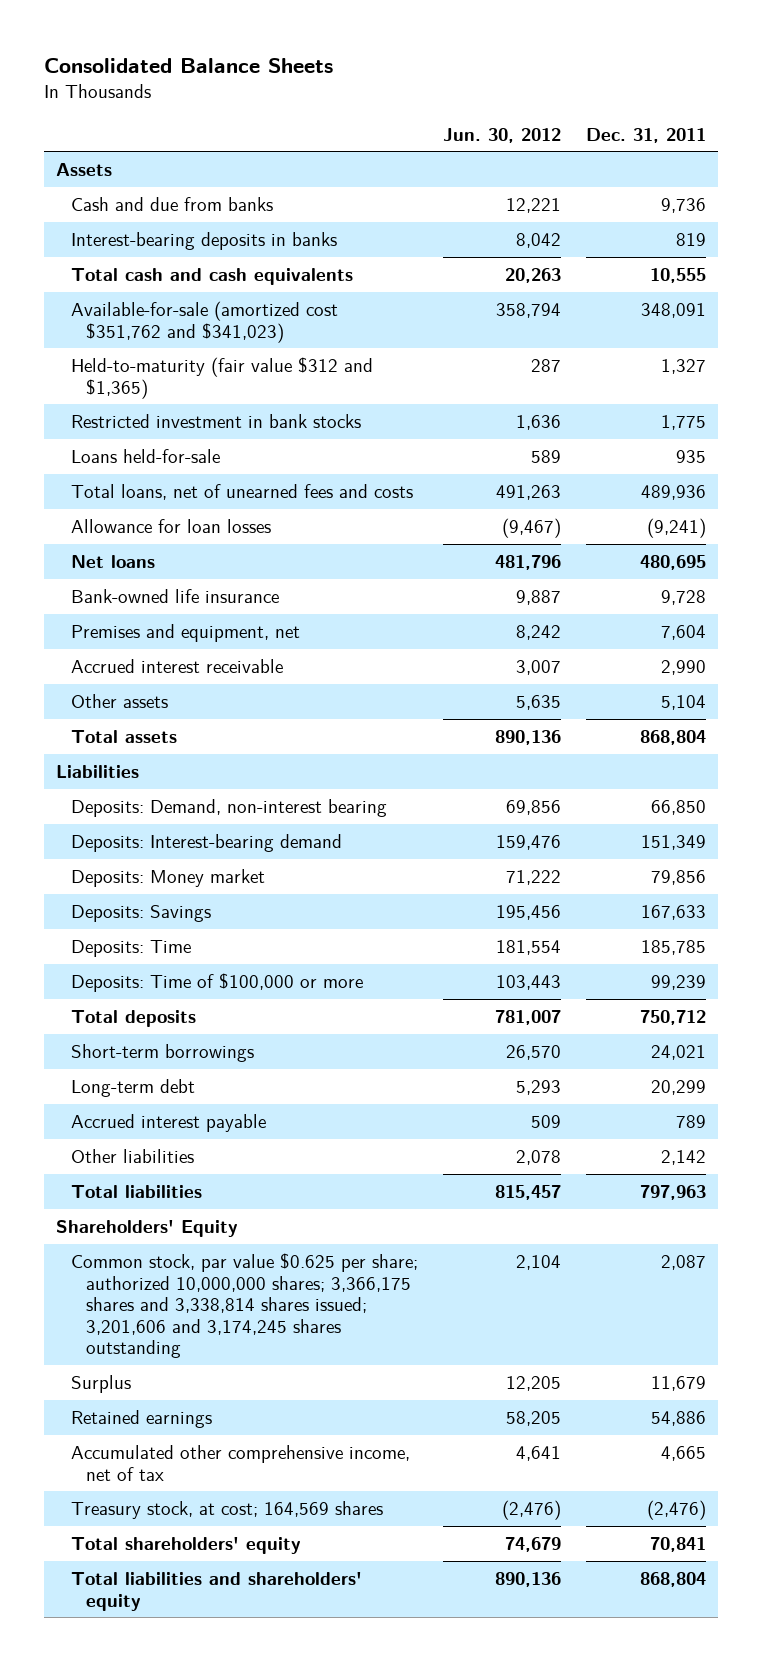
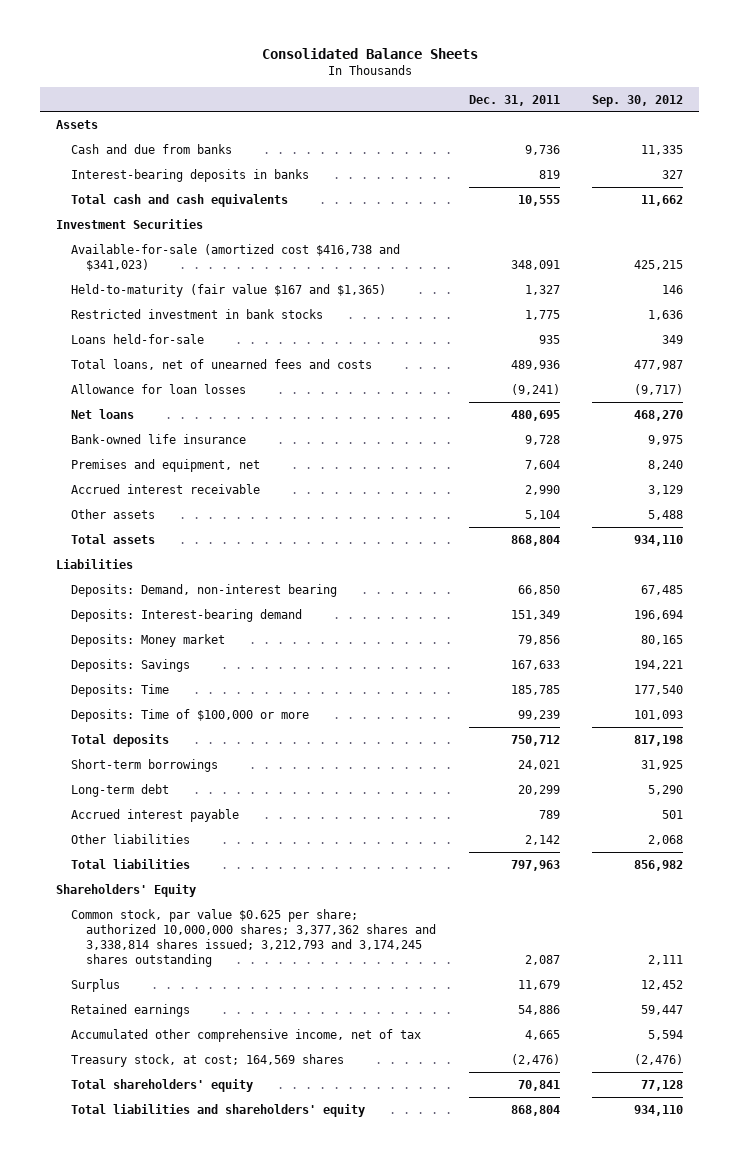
[442,127,561,143] Jun. 30, 2012 -> none
none -> [592,94,684,107] Sep. 30, 2012
none -> [56,218,204,229] Investment Securities
[70,300,338,343] Available-for-sale (amortized cost $351,762 and $341,023) -> [71,243,401,271] Available-for-sale (amortized cost $416,738 and $341,023)
[70,356,373,399] Held-to-maturity (fair value $312 and $1,365) -> [71,283,387,297] Held-to-maturity (fair value $167 and $1,365)
[70,1252,418,1359] Common stock, par value $0.625 per share; authorized 10,000,000 shares; 3,366,175 shares and 3,338,814 shares issued; 3,201,606 and 3,174,245 shares outstanding -> [71,908,437,968] Common stock, par value $0.625 per share; authorized 10,000,000 shares; 3,377,362 shares and 3,338,814 shares issued; 3,212,793 and 3,174,245 shares outstanding

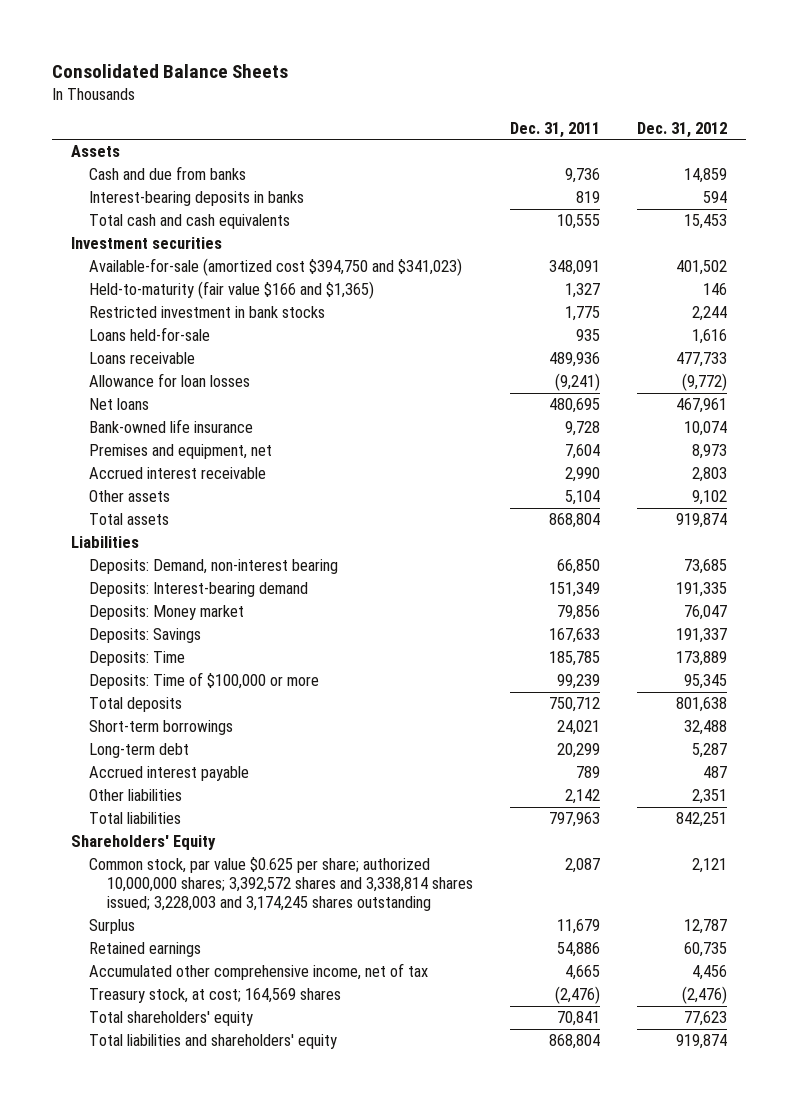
[592,94,684,107] Sep. 30, 2012 -> none
none -> [637,121,728,138] Dec. 31, 2012
[56,218,204,229] Investment Securities -> [70,237,222,250] Investment securities
[71,243,401,271] Available-for-sale (amortized cost $416,738 and $341,023) -> [89,258,463,277] Available-for-sale (amortized cost $394,750 and $341,023)
[71,283,387,297] Held-to-maturity (fair value $167 and $1,365) -> [89,281,375,300] Held-to-maturity (fair value $166 and $1,365)
[71,358,373,370] Total loans, net of unearned fees and costs -> [89,352,196,365] Loans receivable
[71,908,437,968] Common stock, par value $0.625 per share; authorized 10,000,000 shares; 3,377,362 shares and 3,338,814 shares issued; 3,212,793 and 3,174,245 shares outstanding -> [89,857,474,912] Common stock, par value $0.625 per share; authorized 10,000,000 shares; 3,392,572 shares and 3,338,814 shares issued; 3,228,003 and 3,174,245 shares outstanding

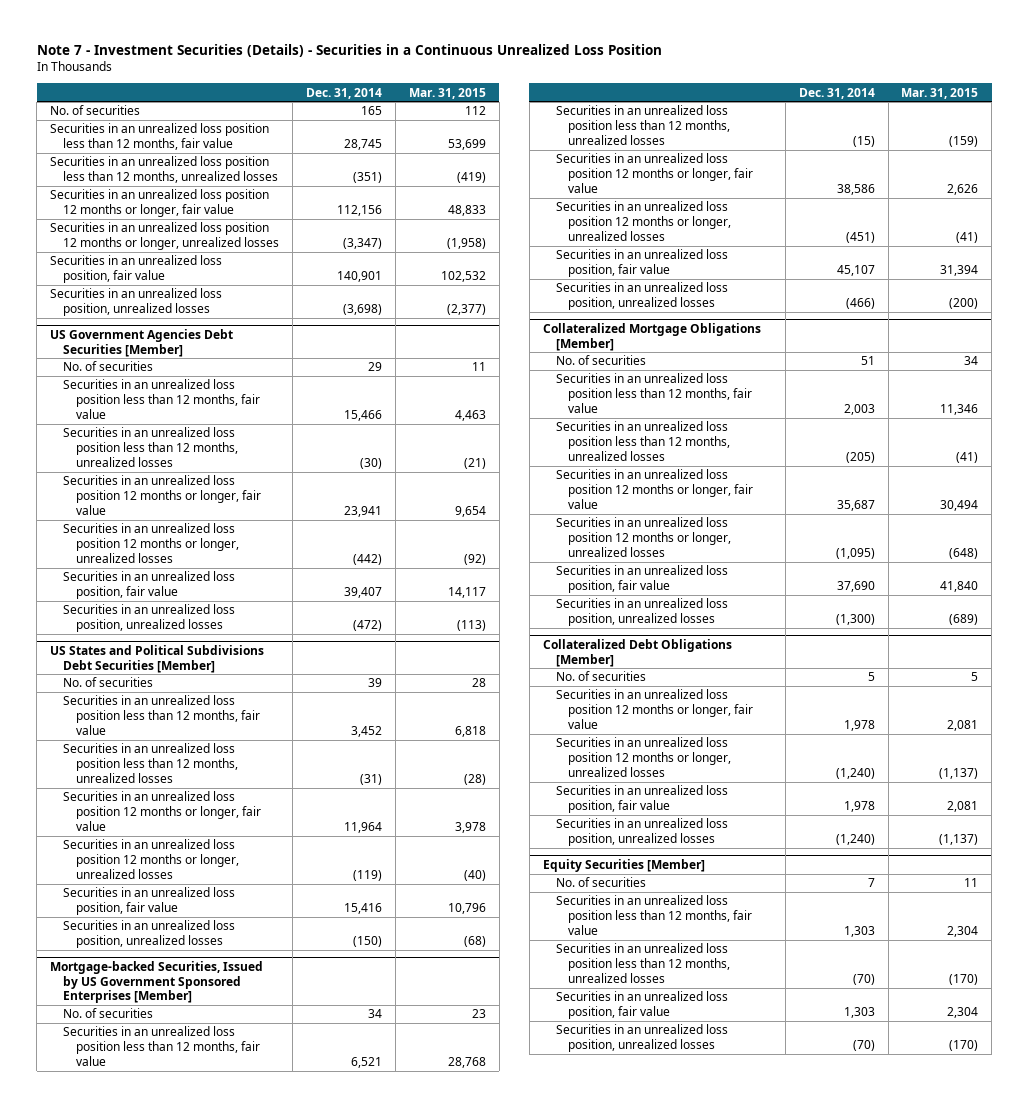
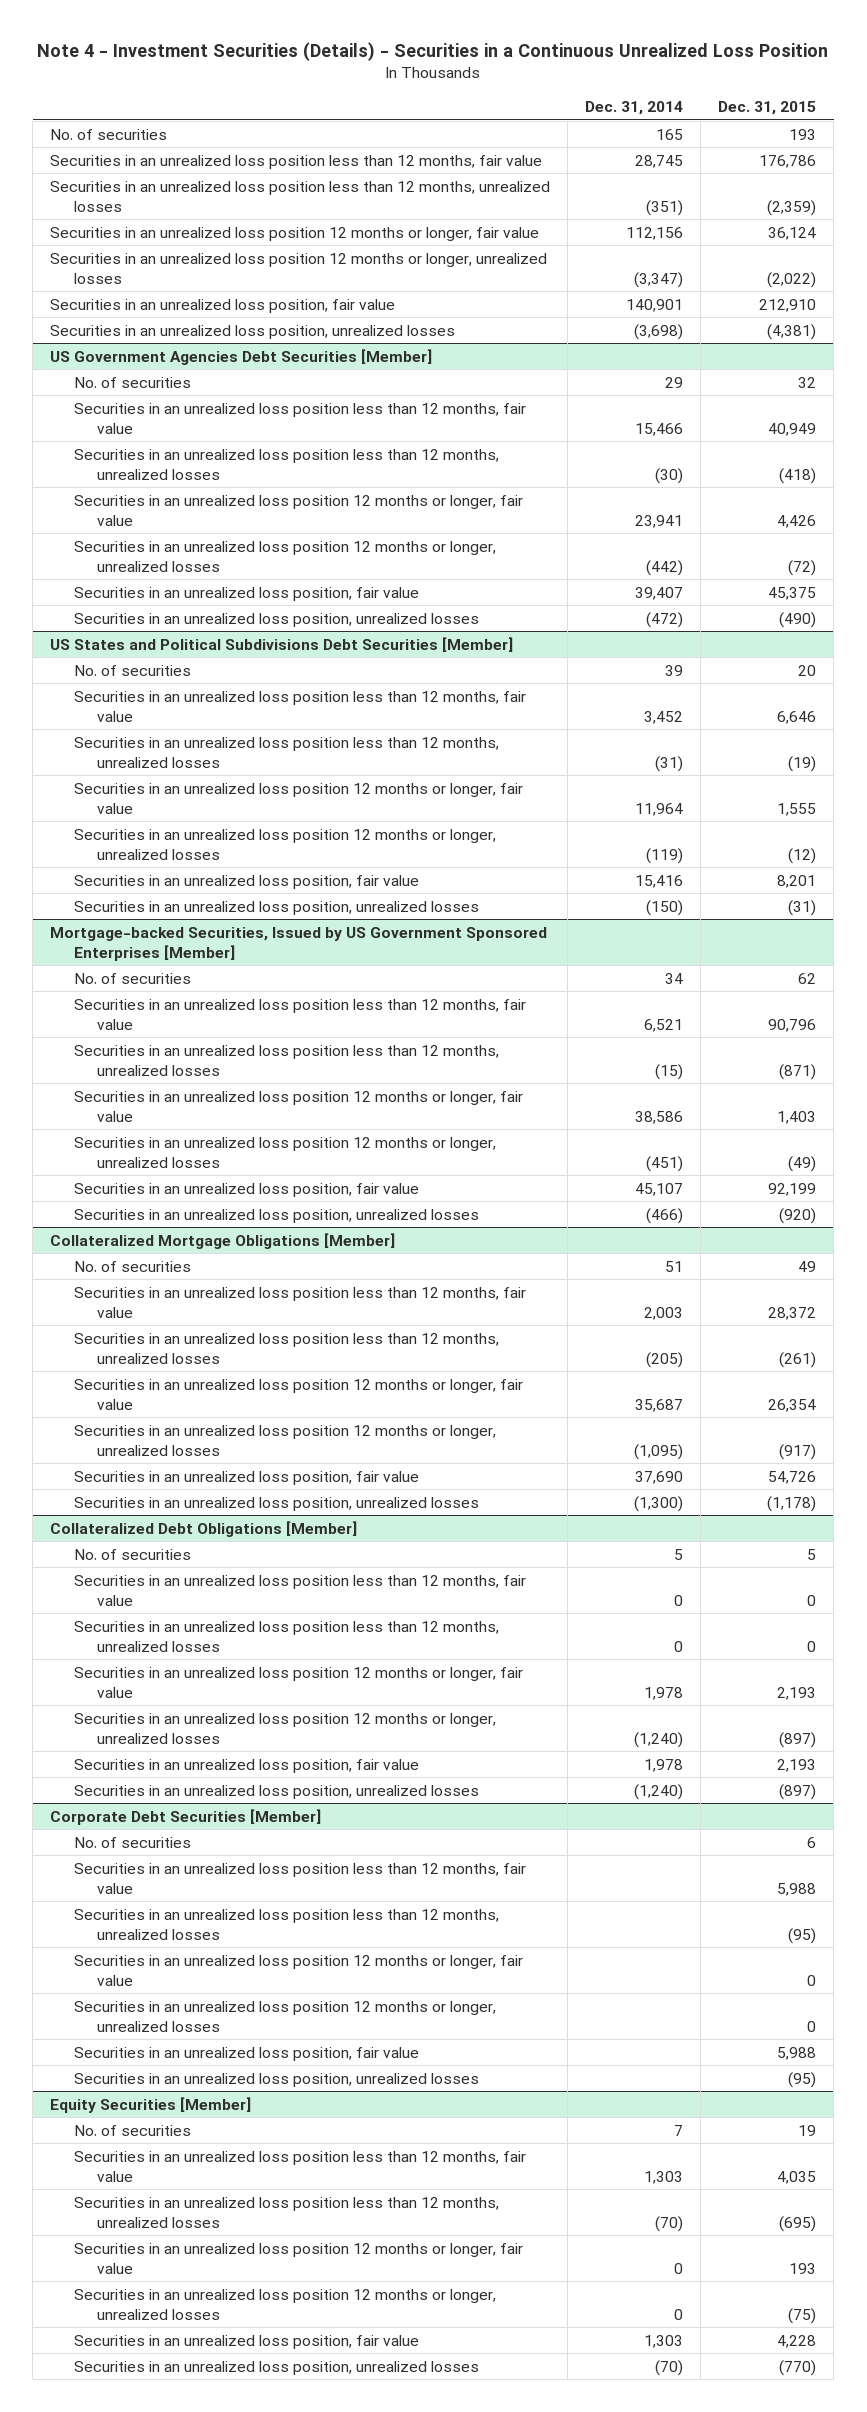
[36,44,662,58] Note 7 - Investment Securities (Details) - Securities in a Continuous Unrealized Loss Position -> [37,41,829,61] Note 4 - Investment Securities (Details) - Securities in a Continuous Unrealized Loss Position
[408,87,486,99] Mar. 31, 2015 -> none
none -> [718,100,817,115] Dec. 31, 2015
none -> [73,1574,526,1606] Securities in an unrealized loss position less than 12 months, fair value
none -> [73,1620,499,1652] Securities in an unrealized loss position less than 12 months, unrealized losses
none -> [50,1808,322,1825] Corporate Debt Securities [Member]
none -> [73,1836,191,1848] No. of securities
none -> [73,1862,526,1894] Securities in an unrealized loss position less than 12 months, fair value
none -> [73,1908,499,1940] Securities in an unrealized loss position less than 12 months, unrealized losses
none -> [73,1954,523,1986] Securities in an unrealized loss position 12 months or longer, fair value
none -> [73,2000,496,2032] Securities in an unrealized loss position 12 months or longer, unrealized losses
none -> [73,2046,419,2061] Securities in an unrealized loss position, fair value
none -> [73,2072,479,2087] Securities in an unrealized loss position, unrealized losses
none -> [73,2242,523,2274] Securities in an unrealized loss position 12 months or longer, fair value
none -> [73,2288,496,2320] Securities in an unrealized loss position 12 months or longer, unrealized losses

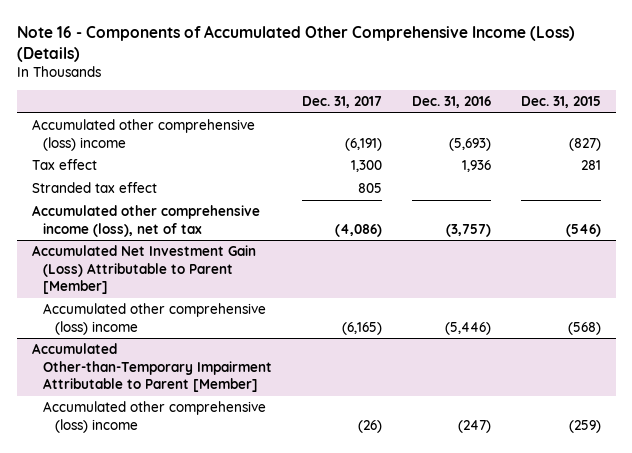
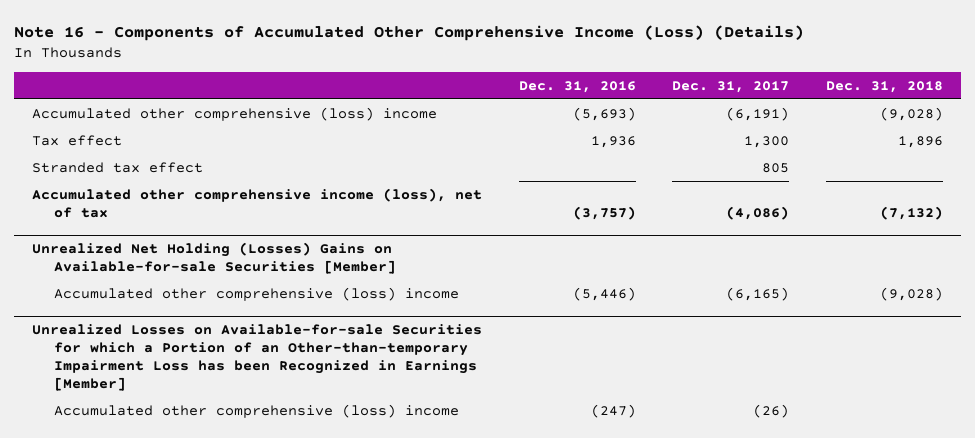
[520,96,601,109] Dec. 31, 2015 -> none
none -> [825,80,943,93] Dec. 31, 2018
[31,245,256,295] Accumulated Net Investment Gain (Loss) Attributable to Parent [Member] -> [32,241,396,274] Unrealized Net Holding (Losses) Gains on Available-for-sale Securities [Member]
[31,343,273,393] Accumulated Other-than-Temporary Impairment Attributable to Parent [Member] -> [32,323,483,392] Unrealized Losses on Available-for-sale Securities for which a Portion of an Other-than-temporary Impairment Loss has been Recognized in Earnings [Member]

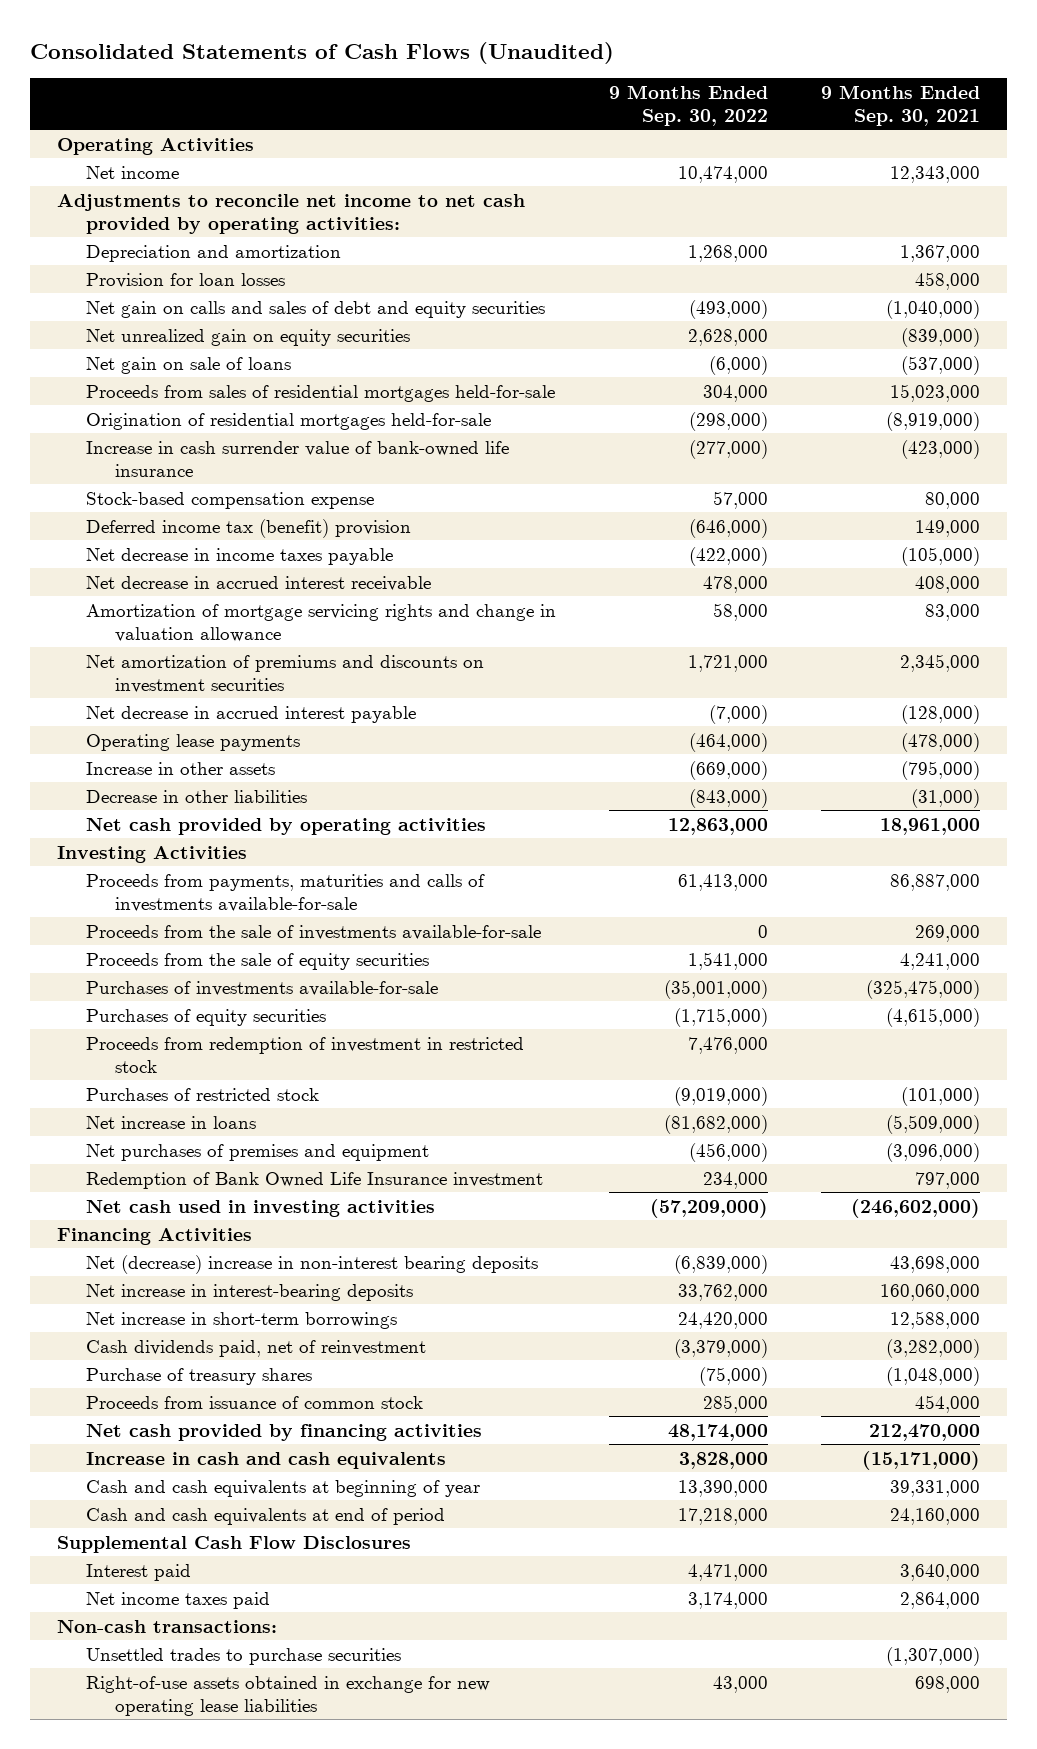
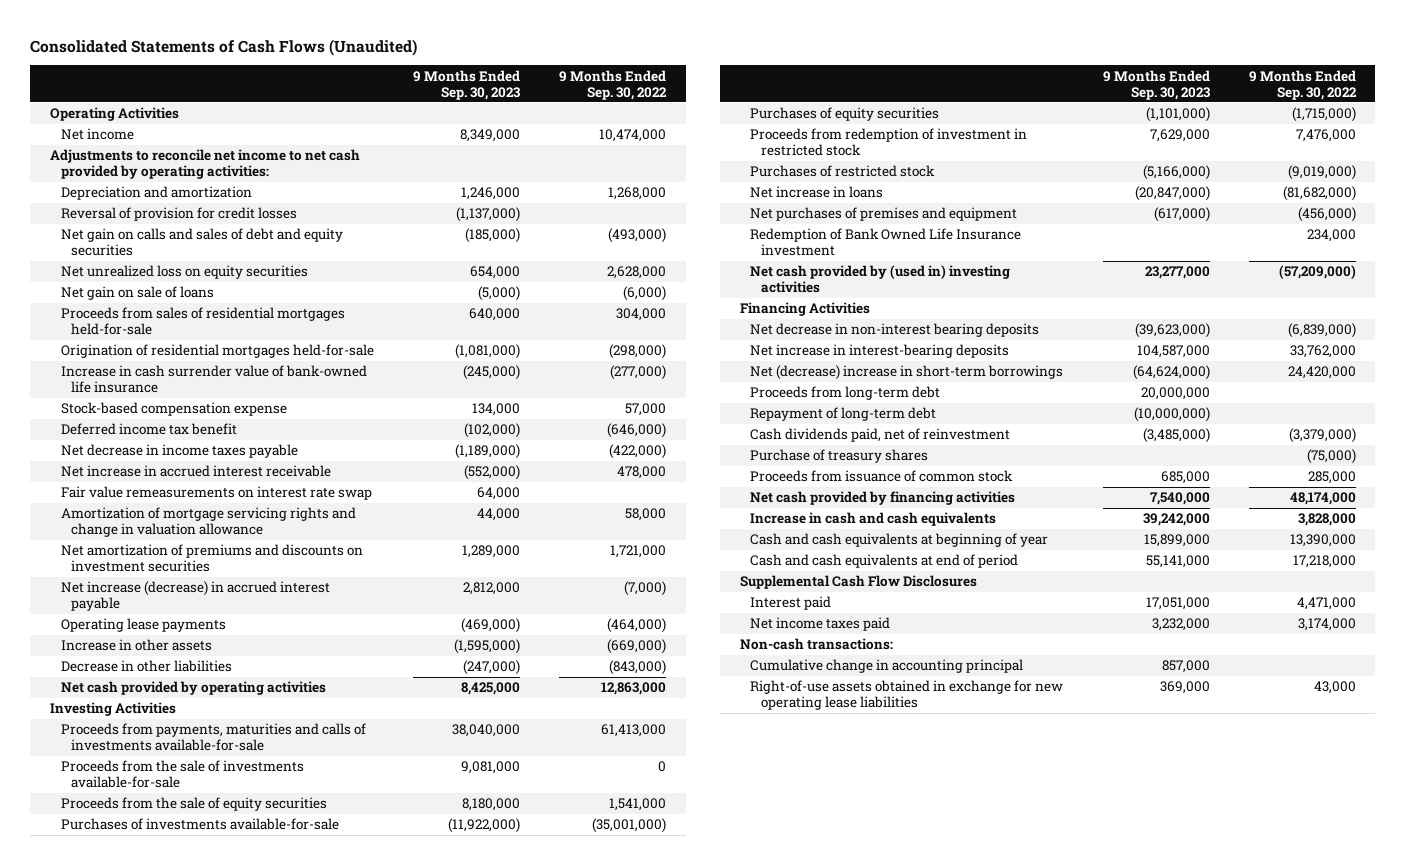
[821,84,981,126] 9 Months Ended Sep. 30, 2021 -> none
none -> [412,69,520,100] 9 Months Ended Sep. 30, 2023
[86,272,286,288] Provision for loan losses -> none
none -> [60,207,297,222] Reversal of provision for credit losses
[86,328,411,346] Net unrealized gain on equity securities -> [60,265,308,280] Net unrealized loss on equity securities
[86,518,412,538] Deferred income tax (benefit) provision -> [60,423,237,436] Deferred income tax benefit
[86,575,432,591] Net decrease in accrued interest receivable -> [60,465,331,478] Net increase in accrued interest receivable
none -> [60,486,372,501] Fair value remeasurements on interest rate swap
[86,705,417,723] Net decrease in accrued interest payable -> [60,581,330,612] Net increase (decrease) in accrued interest payable
[86,1199,436,1217] Net cash used in investing activities -> [750,265,1011,294] Net cash provided by (used in) investing activities
[86,1254,539,1274] Net (decrease) increase in non-interest bearing deposits -> [750,323,1040,338] Net decrease in non-interest bearing deposits
[86,1311,398,1329] Net increase in short-term borrowings -> [750,365,1064,381] Net (decrease) increase in short-term borrowings
none -> [750,386,941,401] Proceeds from long-term debt
none -> [750,407,937,422] Repayment of long-term debt
[86,1647,402,1665] Unsettled trades to purchase securities -> none
none -> [750,659,1024,674] Cumulative change in accounting principal

